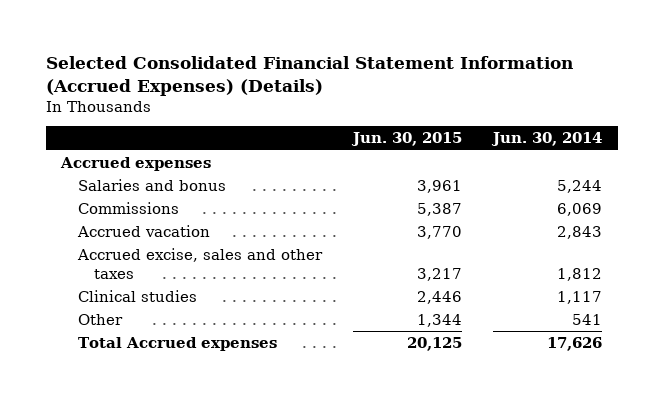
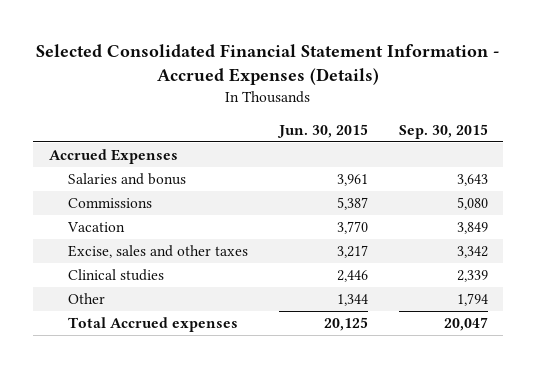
[45,55,573,96] Selected Consolidated Financial Statement Information (Accrued Expenses) (Details) -> [36,44,500,86] Selected Consolidated Financial Statement Information - Accrued Expenses (Details)
[491,132,603,147] Jun. 30, 2014 -> none
none -> [398,123,488,139] Sep. 30, 2015
[60,156,212,171] Accrued expenses -> [48,148,178,164] Accrued Expenses
[76,224,210,237] Accrued vacation -> [66,221,125,232] Vacation
[76,247,323,279] Accrued excise, sales and other taxes -> [67,244,248,258] Excise, sales and other taxes

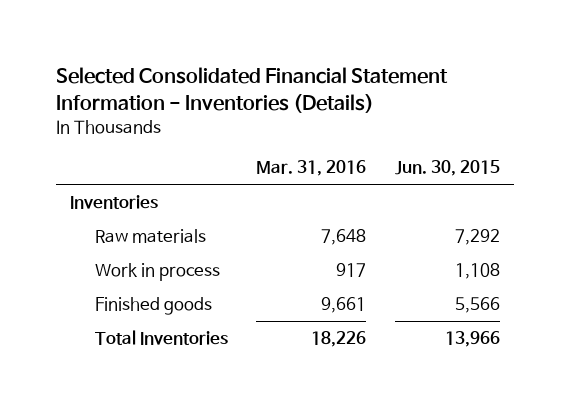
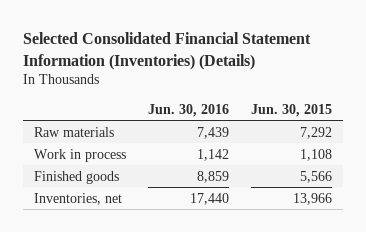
[56,66,449,113] Selected Consolidated Financial Statement Information - Inventories (Details) -> [22,32,311,70] Selected Consolidated Financial Statement Information (Inventories) (Details)
[256,160,367,177] Mar. 31, 2016 -> none
none -> [147,103,229,117] Jun. 30, 2016
[70,195,159,210] Inventories -> none
[94,330,228,346] Total Inventories -> [33,192,122,205] Inventories, net

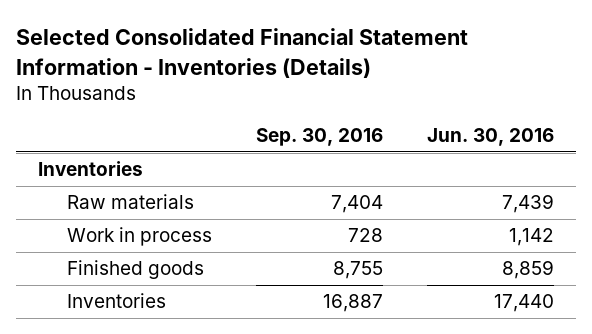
[22,32,311,70] Selected Consolidated Financial Statement Information (Inventories) (Details) -> [16,28,469,78] Selected Consolidated Financial Statement Information - Inventories (Details)
[250,103,332,117] Jun. 30, 2015 -> none
none -> [255,128,383,147] Sep. 30, 2016
none -> [38,161,144,177] Inventories
[33,192,122,205] Inventories, net -> [67,293,167,309] Inventories

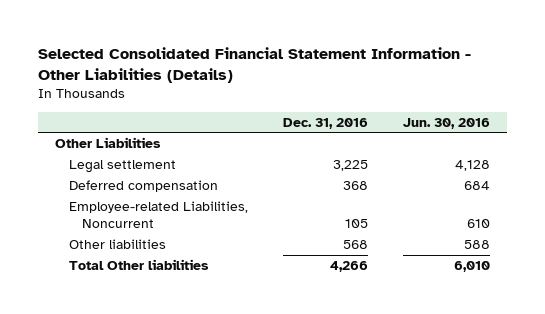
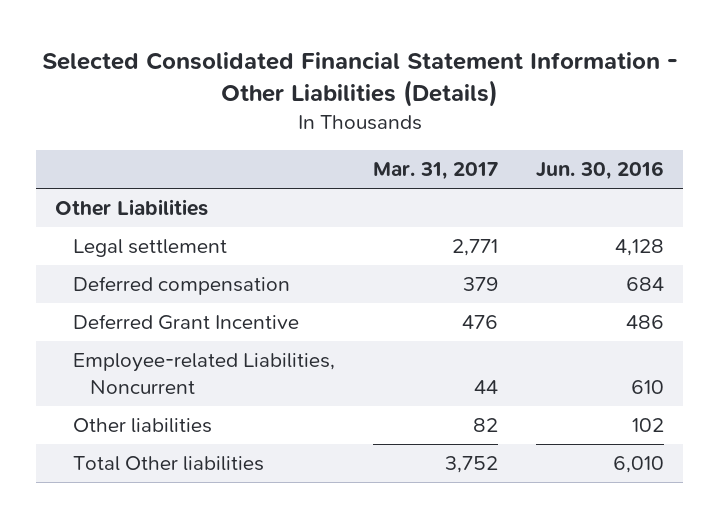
[282,117,368,129] Dec. 31, 2016 -> none
none -> [372,162,498,181] Mar. 31, 2017
none -> [72,314,299,331] Deferred Grant Incentive
[463,239,490,249] 588 -> [632,418,665,433] 102

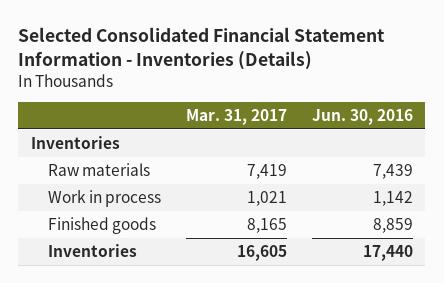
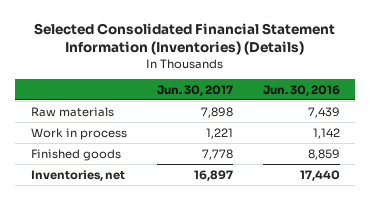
[18,27,386,70] Selected Consolidated Financial Statement Information - Inventories (Details) -> [34,22,336,55] Selected Consolidated Financial Statement Information (Inventories) (Details)
[186,108,288,125] Mar. 31, 2017 -> none
none -> [156,84,233,96] Jun. 30, 2017
[30,135,120,149] Inventories -> none
[48,243,138,257] Inventories -> [30,169,125,181] Inventories, net

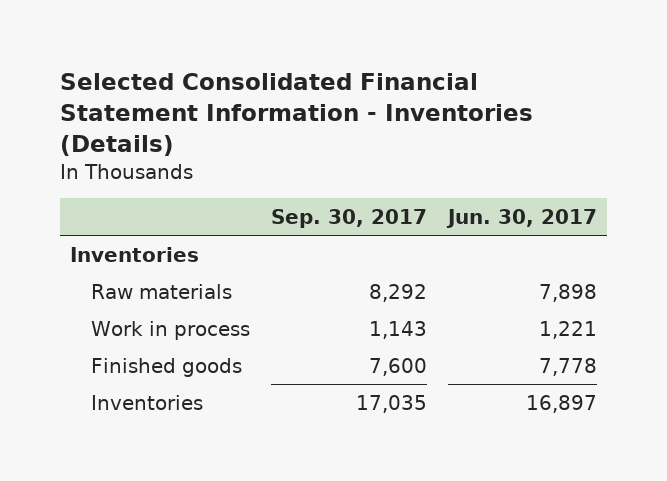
[34,22,336,55] Selected Consolidated Financial Statement Information (Inventories) (Details) -> [59,73,533,156] Selected Consolidated Financial Statement Information - Inventories (Details)
[263,84,341,96] Jun. 30, 2016 -> none
none -> [271,208,428,228] Sep. 30, 2017
none -> [69,246,199,262] Inventories
[30,169,125,181] Inventories, net -> [91,394,204,410] Inventories

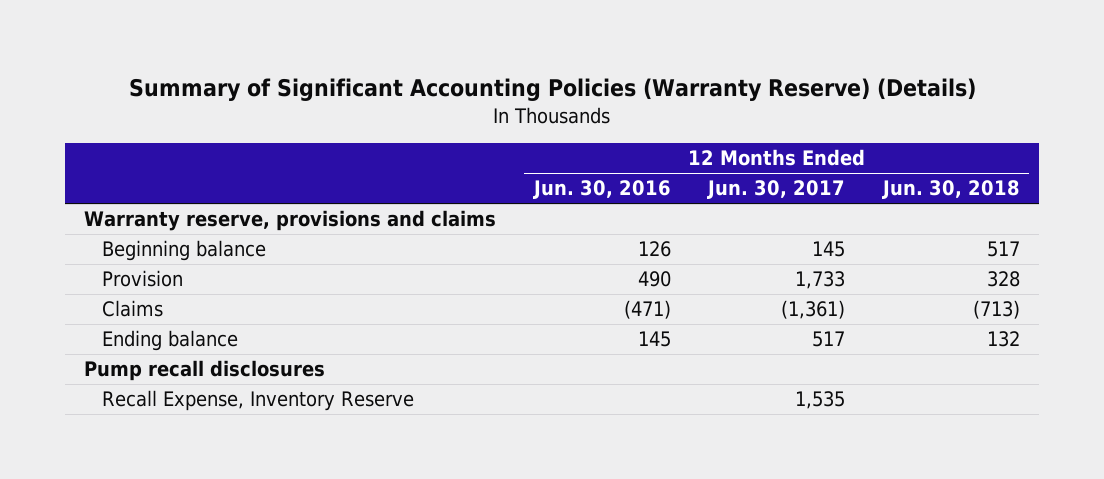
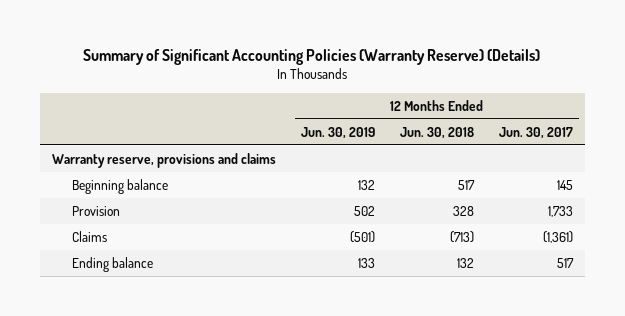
[532,180,671,200] Jun. 30, 2016 -> none
none -> [300,126,375,139] Jun. 30, 2019
[83,360,325,382] Pump recall disclosures -> none
[101,390,414,412] Recall Expense, Inventory Reserve -> none

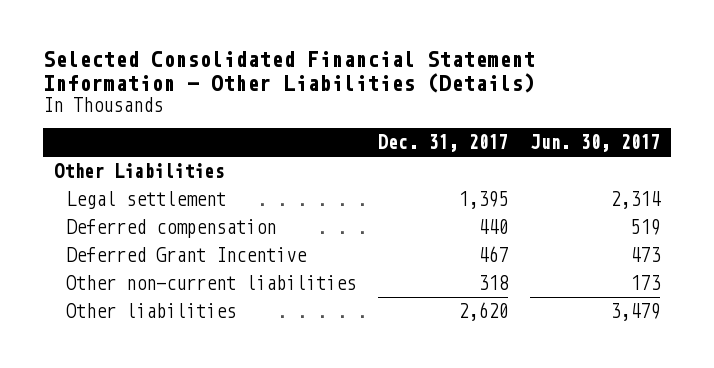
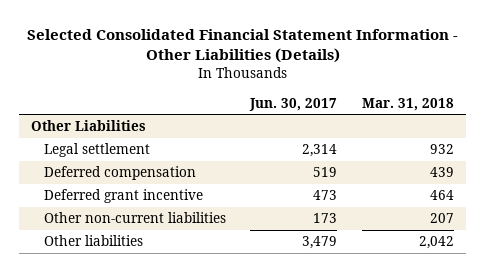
[378,134,509,153] Dec. 31, 2017 -> none
none -> [361,97,454,111] Mar. 31, 2018
[65,247,307,263] Deferred Grant Incentive -> [43,189,203,204] Deferred grant incentive

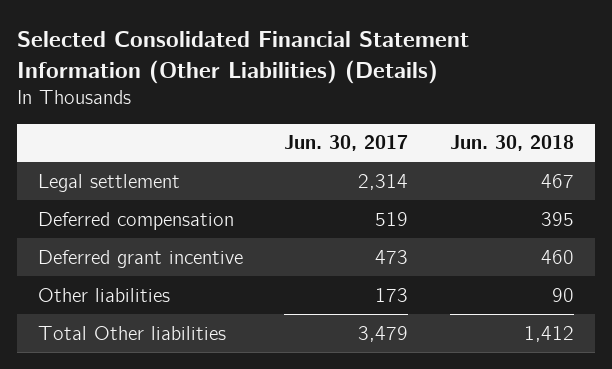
[26,28,458,64] Selected Consolidated Financial Statement Information - Other Liabilities (Details) -> [16,31,469,84] Selected Consolidated Financial Statement Information (Other Liabilities) (Details)
[361,97,454,111] Mar. 31, 2018 -> none
none -> [449,135,574,152] Jun. 30, 2018
[31,120,147,132] Other Liabilities -> none
[43,212,226,224] Other non-current liabilities -> none
[302,236,338,250] 3,479 -> [375,287,409,302] 173
none -> [37,325,226,340] Total Other liabilities

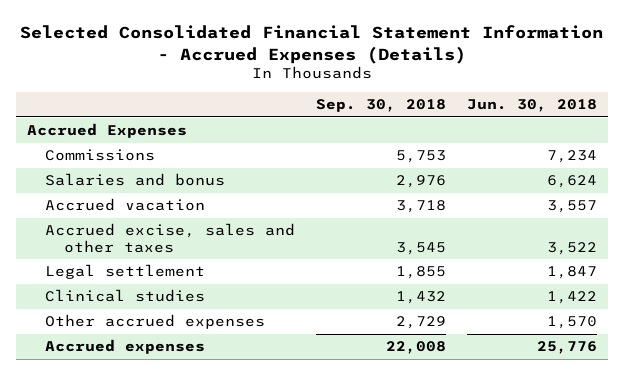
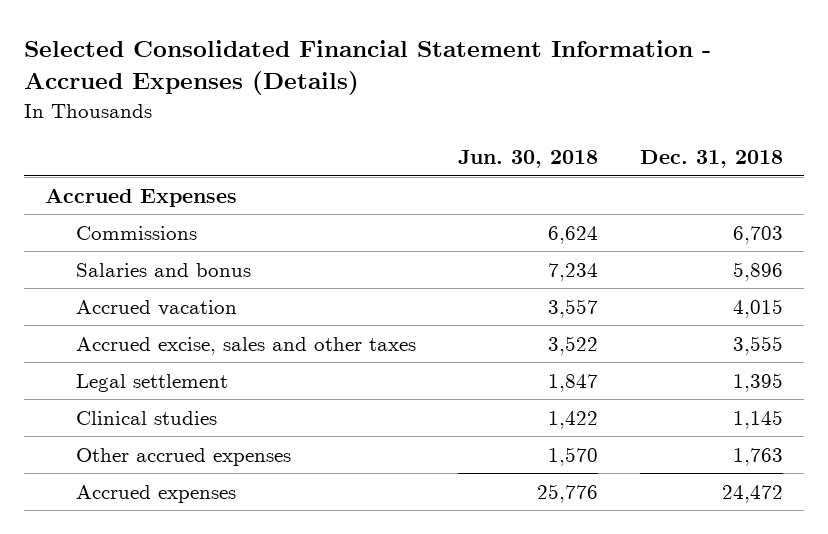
[316,99,447,113] Sep. 30, 2018 -> none
none -> [639,150,783,169] Dec. 31, 2018
[547,150,598,164] 7,234 -> [547,225,598,244] 6,624
[547,175,598,189] 6,624 -> [547,262,598,281] 7,234

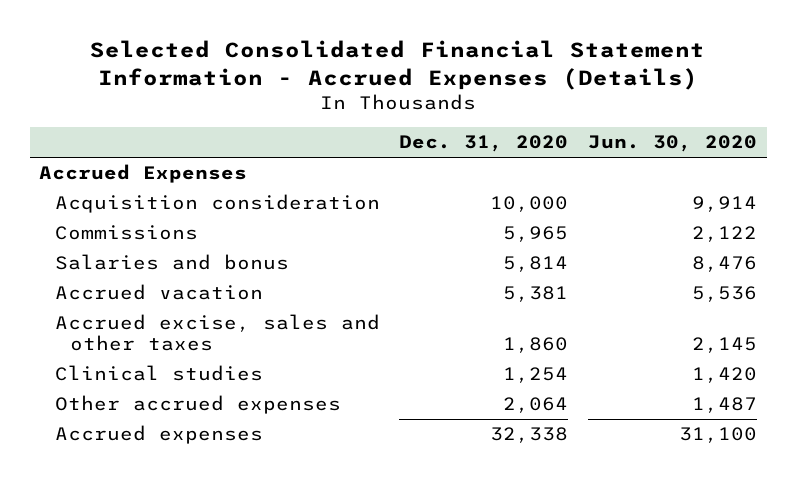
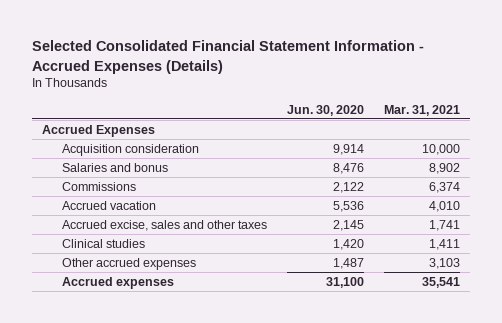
[399,135,569,153] Dec. 31, 2020 -> none
none -> [384,104,461,116] Mar. 31, 2021
[54,225,198,241] Commissions -> [61,181,136,191] Commissions

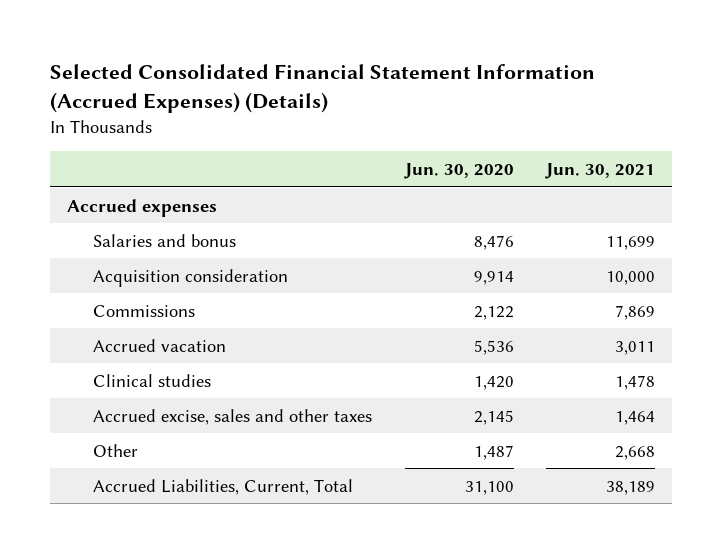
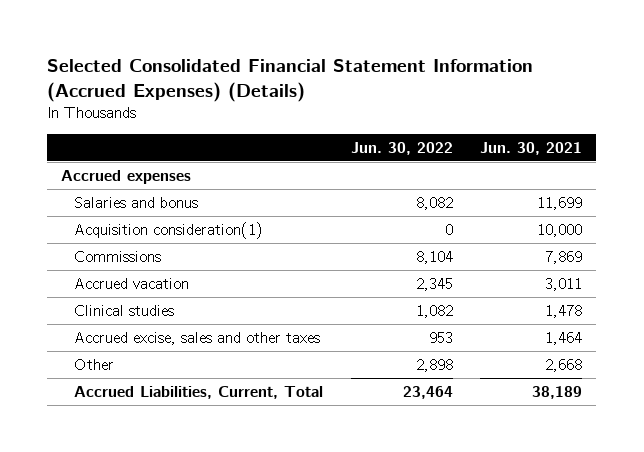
[403,163,514,180] Jun. 30, 2020 -> none
none -> [350,142,453,156] Jun. 30, 2022
[93,268,289,287] Acquisition consideration -> [74,221,264,239] Acquisition consideration(1)

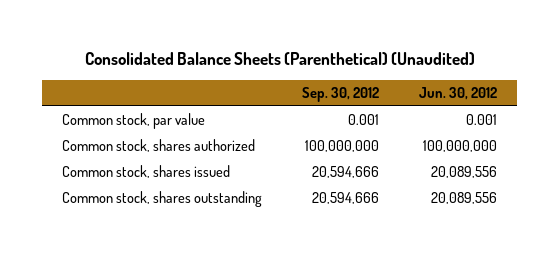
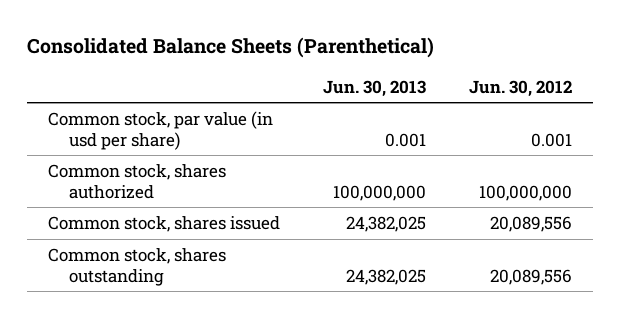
[84,51,475,65] Consolidated Balance Sheets (Parenthetical) (Unaudited) -> [26,37,434,59] Consolidated Balance Sheets (Parenthetical)
[302,87,380,103] Sep. 30, 2012 -> none
none -> [322,79,426,97] Jun. 30, 2013
[62,113,206,130] Common stock, par value -> [48,111,274,150] Common stock, par value (in usd per share)

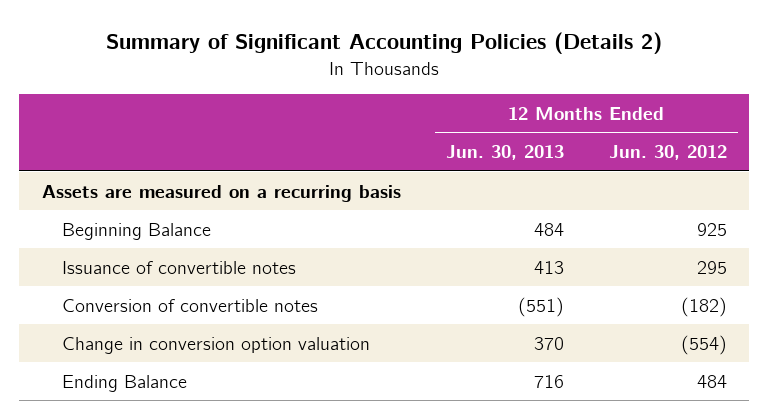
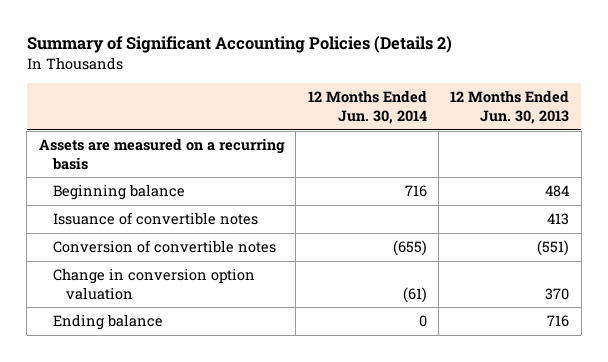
[608,145,727,161] Jun. 30, 2012 -> none
none -> [307,90,427,125] 12 Months Ended Jun. 30, 2014
[61,222,211,240] Beginning Balance -> [52,183,185,200] Beginning balance
[61,374,187,392] Ending Balance -> [52,313,163,330] Ending balance

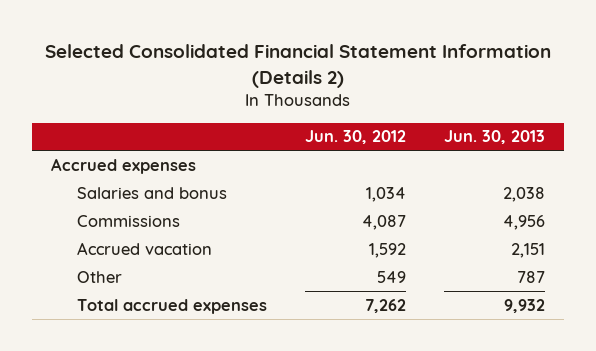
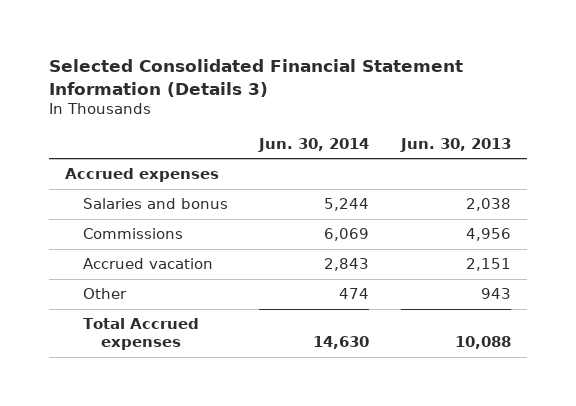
[45,44,552,88] Selected Consolidated Financial Statement Information (Details 2) -> [49,58,464,97] Selected Consolidated Financial Statement Information (Details 3)
[305,130,407,145] Jun. 30, 2012 -> none
none -> [258,138,370,153] Jun. 30, 2014
[516,270,545,283] 787 -> [480,288,511,300] 943
[77,298,268,314] Total accrued expenses -> [82,318,199,351] Total Accrued expenses
[503,298,545,313] 9,932 -> [454,336,511,350] 10,088

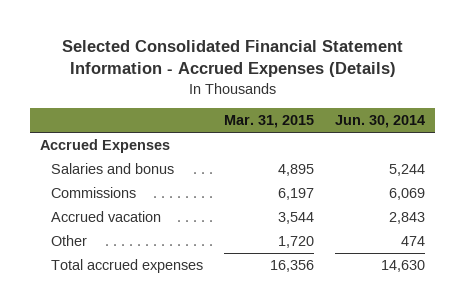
[49,58,464,97] Selected Consolidated Financial Statement Information (Details 3) -> [61,40,403,78] Selected Consolidated Financial Statement Information - Accrued Expenses (Details)
[399,138,511,153] Jun. 30, 2013 -> none
none -> [223,114,314,128] Mar. 31, 2015
[64,168,219,183] Accrued expenses -> [40,139,171,154] Accrued Expenses
[82,318,199,351] Total Accrued expenses -> [50,259,203,274] Total accrued expenses

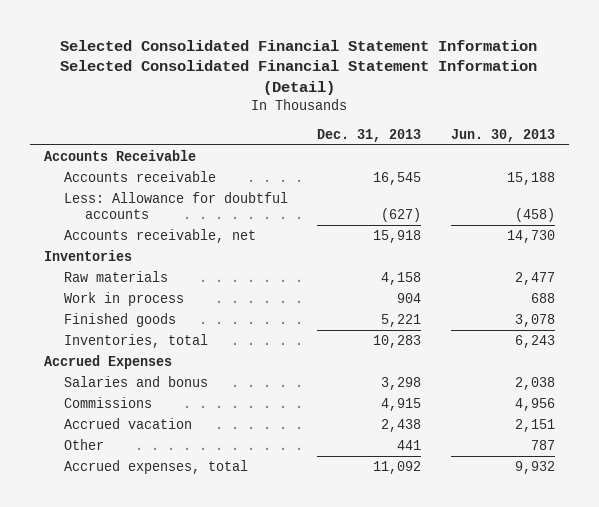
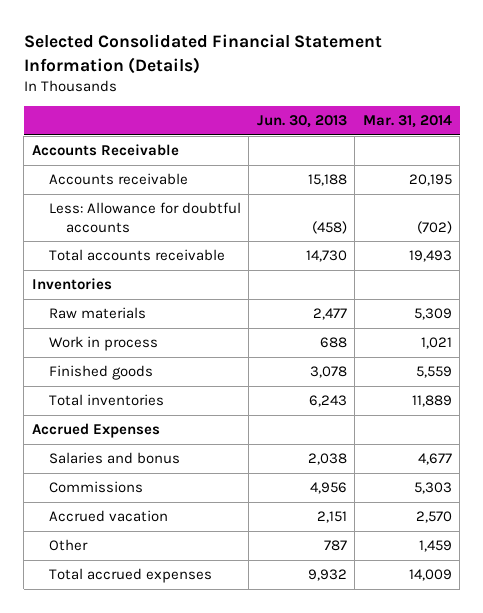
[60,39,538,96] Selected Consolidated Financial Statement Information Selected Consolidated Financial Statement Information (Detail) -> [23,34,382,74] Selected Consolidated Financial Statement Information (Details)
[317,128,422,142] Dec. 31, 2013 -> none
none -> [362,115,452,129] Mar. 31, 2014
[64,228,257,243] Accounts receivable, net -> [48,249,225,262] Total accounts receivable
[64,333,209,348] Inventories, total -> [48,394,164,407] Total inventories
[64,459,249,474] Accrued expenses, total -> [48,568,212,584] Total accrued expenses

